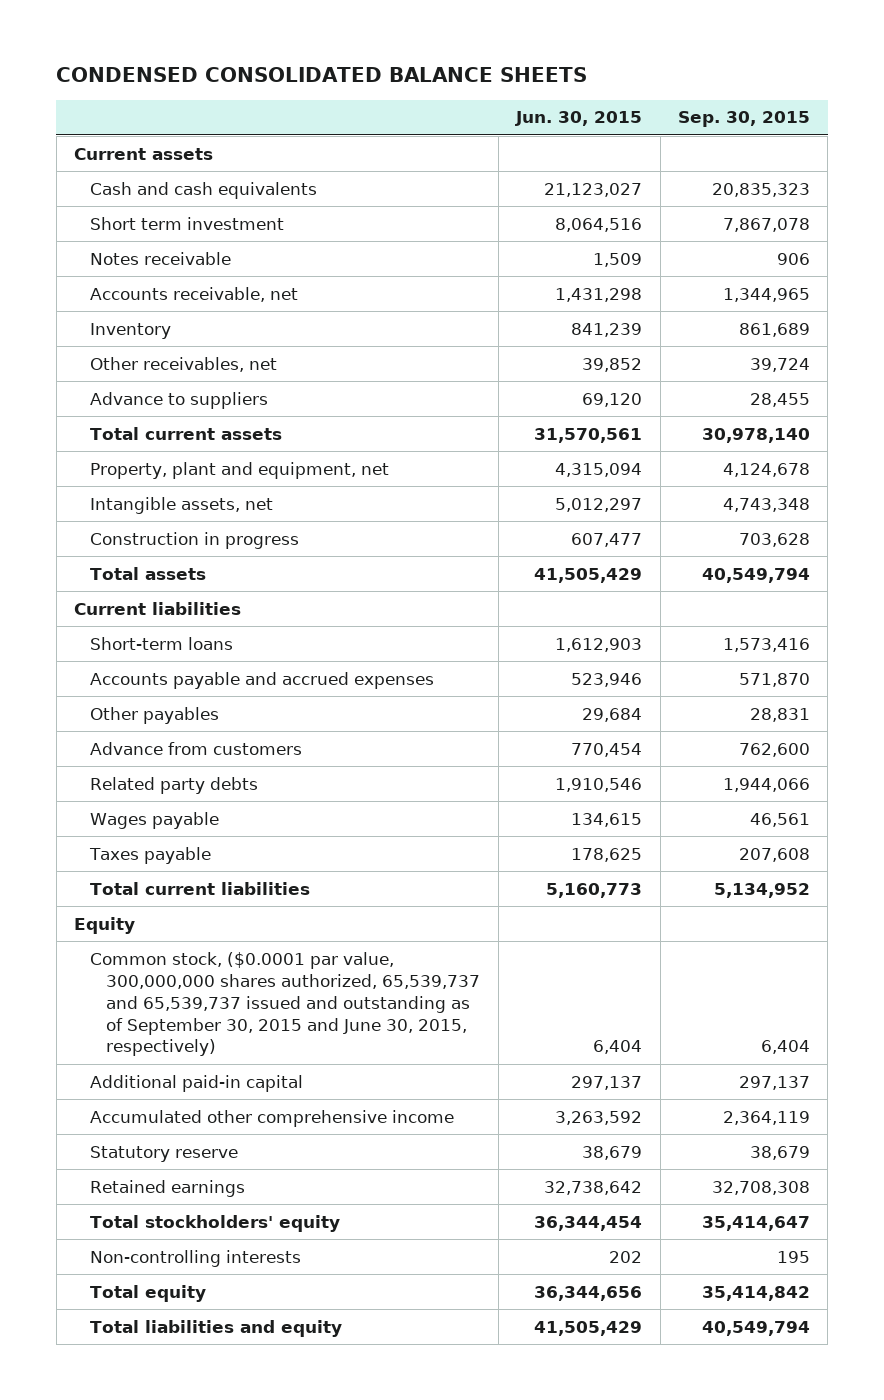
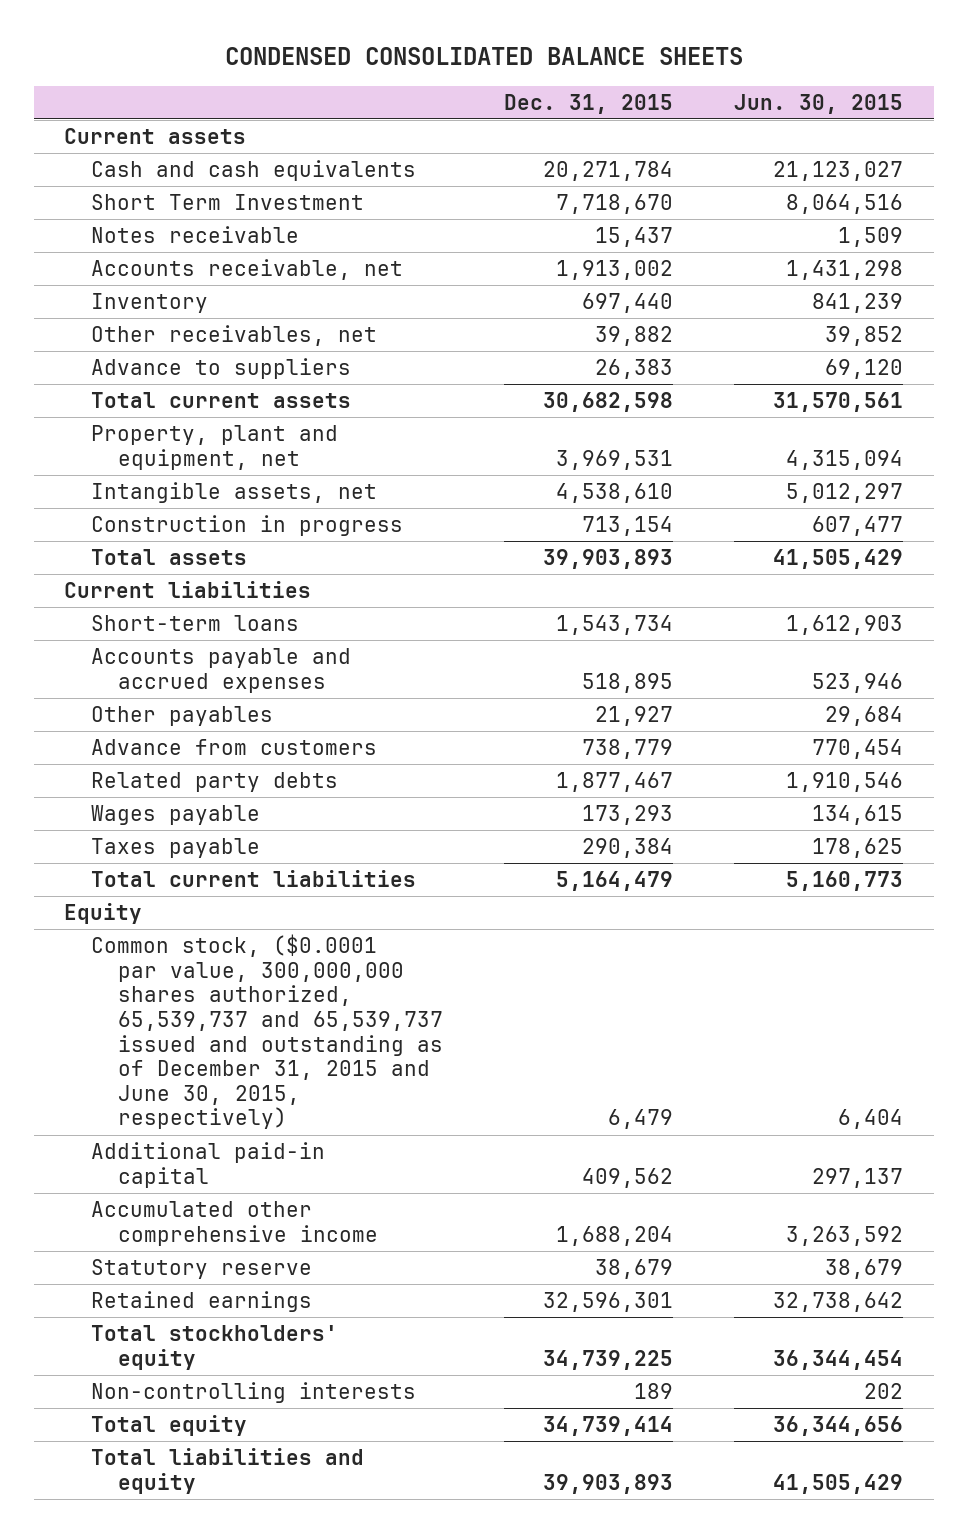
[677,111,810,128] Sep. 30, 2015 -> none
none -> [504,93,674,114] Dec. 31, 2015
[90,216,285,230] Short term investment -> [91,194,365,211] Short Term Investment
[90,951,481,1057] Common stock, ($0.0001 par value, 300,000,000 shares authorized, 65,539,737 and 65,539,737 issued and outstanding as of September 30, 2015 and June 30, 2015, respectively) -> [91,934,444,1130] Common stock, ($0.0001 par value, 300,000,000 shares authorized, 65,539,737 and 65,539,737 issued and outstanding as of December 31, 2015 and June 30, 2015, respectively)

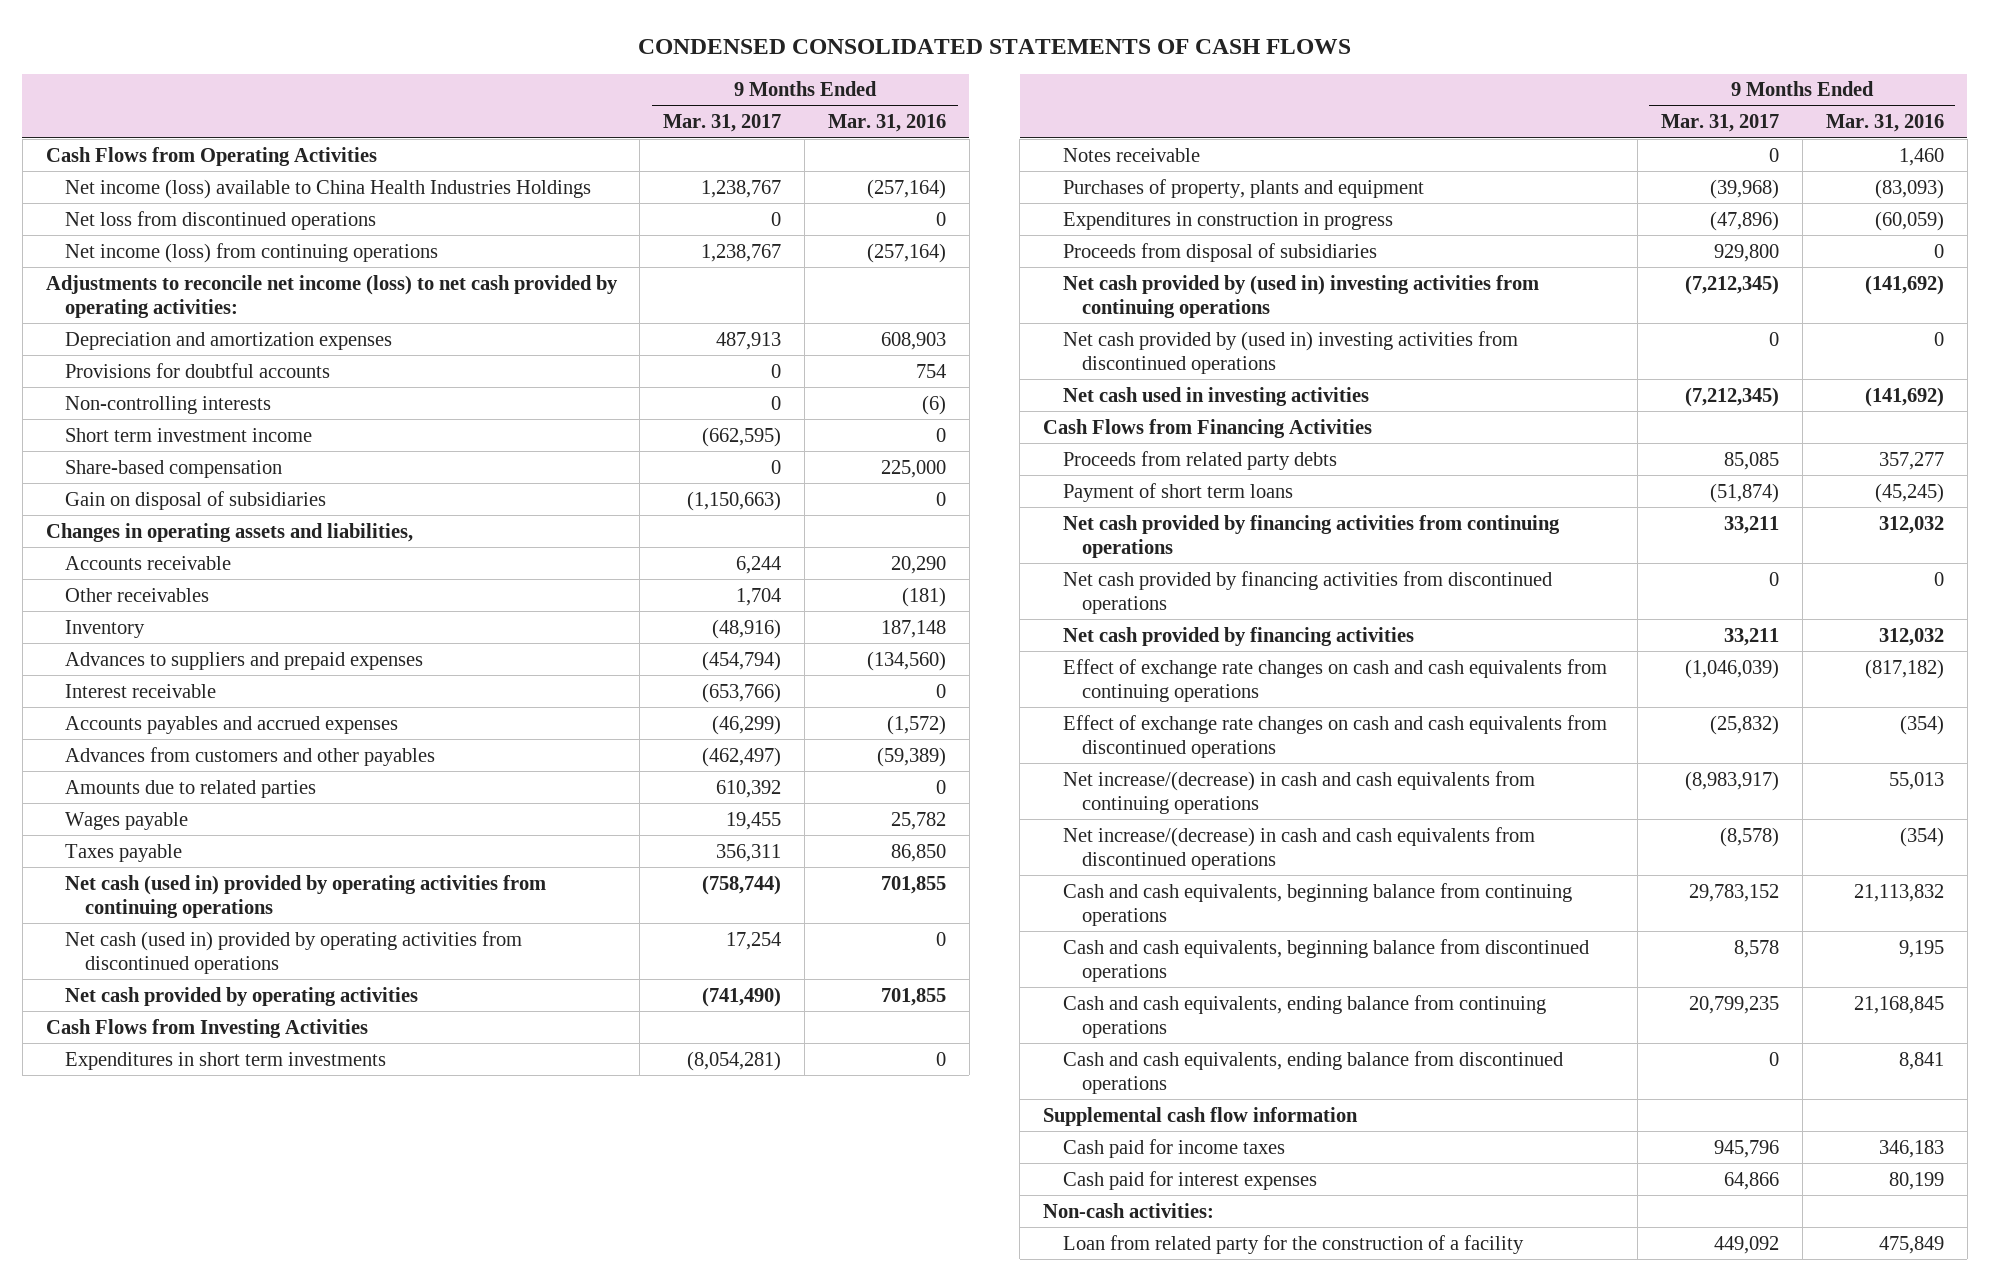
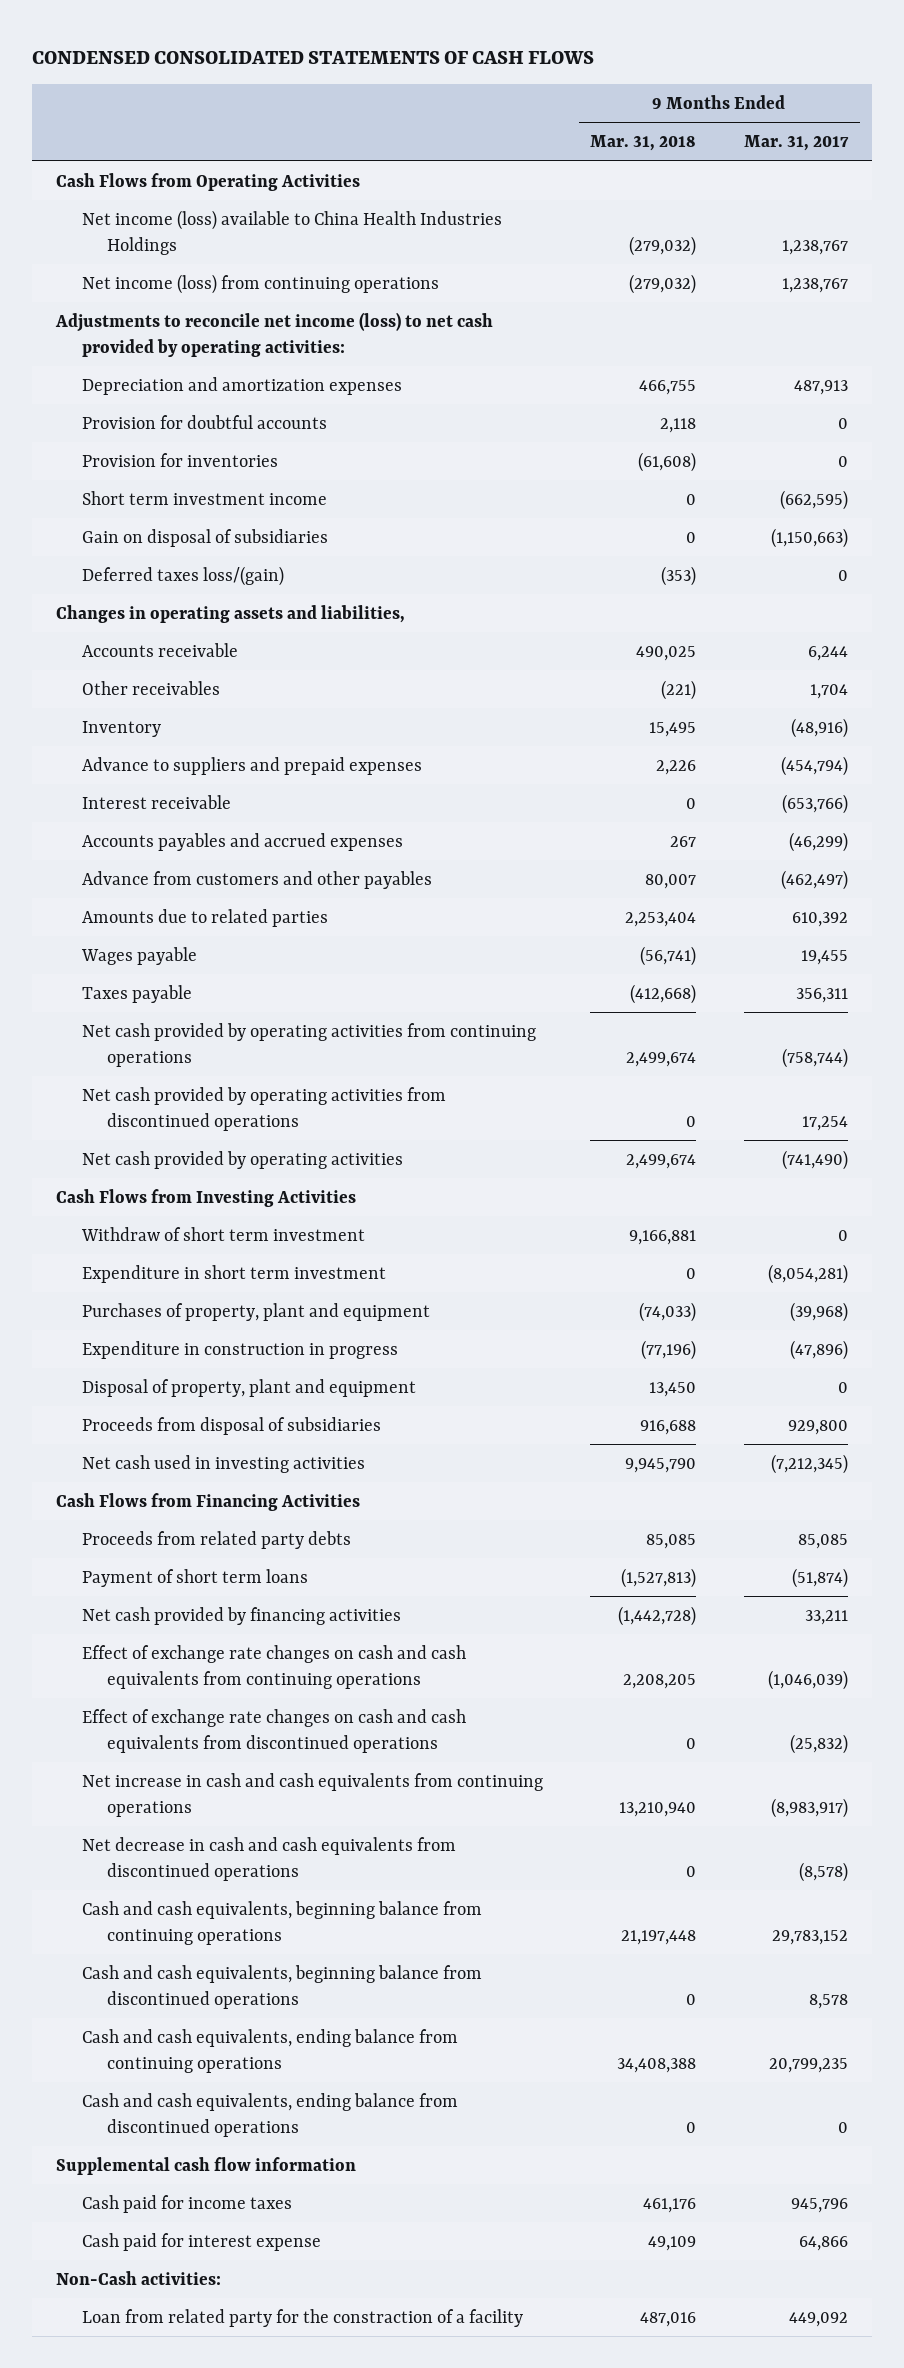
[827,114,946,133] Mar. 31, 2016 -> none
none -> [590,135,697,152] Mar. 31, 2018
[65,210,377,230] Net loss from discontinued operations -> none
[65,395,272,414] Non-controlling interests -> none
[65,362,331,378] Provisions for doubtful accounts -> [81,414,327,429] Provision for doubtful accounts
none -> [81,452,278,467] Provision for inventories
[65,459,283,478] Share-based compensation -> none
none -> [81,565,284,586] Deferred taxes loss/(gain)
[65,651,424,670] Advances to suppliers and prepaid expenses -> [81,756,422,775] Advance to suppliers and prepaid expenses
[65,746,436,766] Advances from customers and other payables -> [81,870,432,889] Advance from customers and other payables
[65,874,547,918] Net cash (used in) provided by operating activities from continuing operations -> [81,1022,536,1068] Net cash provided by operating activities from continuing operations
[65,930,523,974] Net cash (used in) provided by operating activities from discontinued operations -> [81,1086,446,1132] Net cash provided by operating activities from discontinued operations
[1062,147,1200,162] Notes receivable -> none
none -> [80,1226,365,1241] Withdraw of short term investment
[65,1051,387,1070] Expenditures in short term investments -> [81,1264,386,1283] Expenditure in short term investment
[1062,178,1424,198] Purchases of property, plants and equipment -> [81,1302,430,1321] Purchases of property, plant and equipment
[1062,211,1393,230] Expenditures in construction in progress -> [81,1340,398,1359] Expenditure in construction in progress
none -> [81,1378,416,1397] Disposal of property, plant and equipment
[1062,274,1539,318] Net cash provided by (used in) investing activities from continuing operations -> none
[1062,330,1518,374] Net cash provided by (used in) investing activities from discontinued operations -> none
[1062,514,1560,558] Net cash provided by financing activities from continuing operations -> none
[1062,570,1552,614] Net cash provided by financing activities from discontinued operations -> none
[1062,770,1535,814] Net increase/(decrease) in cash and cash equivalents from continuing operations -> [81,1772,543,1818] Net increase in cash and cash equivalents from continuing operations
[1062,826,1535,870] Net increase/(decrease) in cash and cash equivalents from discontinued operations -> [81,1836,456,1882] Net decrease in cash and cash equivalents from discontinued operations
[1062,1170,1317,1190] Cash paid for interest expenses -> [81,2232,321,2251] Cash paid for interest expense
[1043,1202,1215,1218] Non-cash activities: -> [56,2270,222,2285] Non-Cash activities:
[1062,1234,1524,1254] Loan from related party for the construction of a facility -> [81,2308,523,2327] Loan from related party for the constraction of a facility

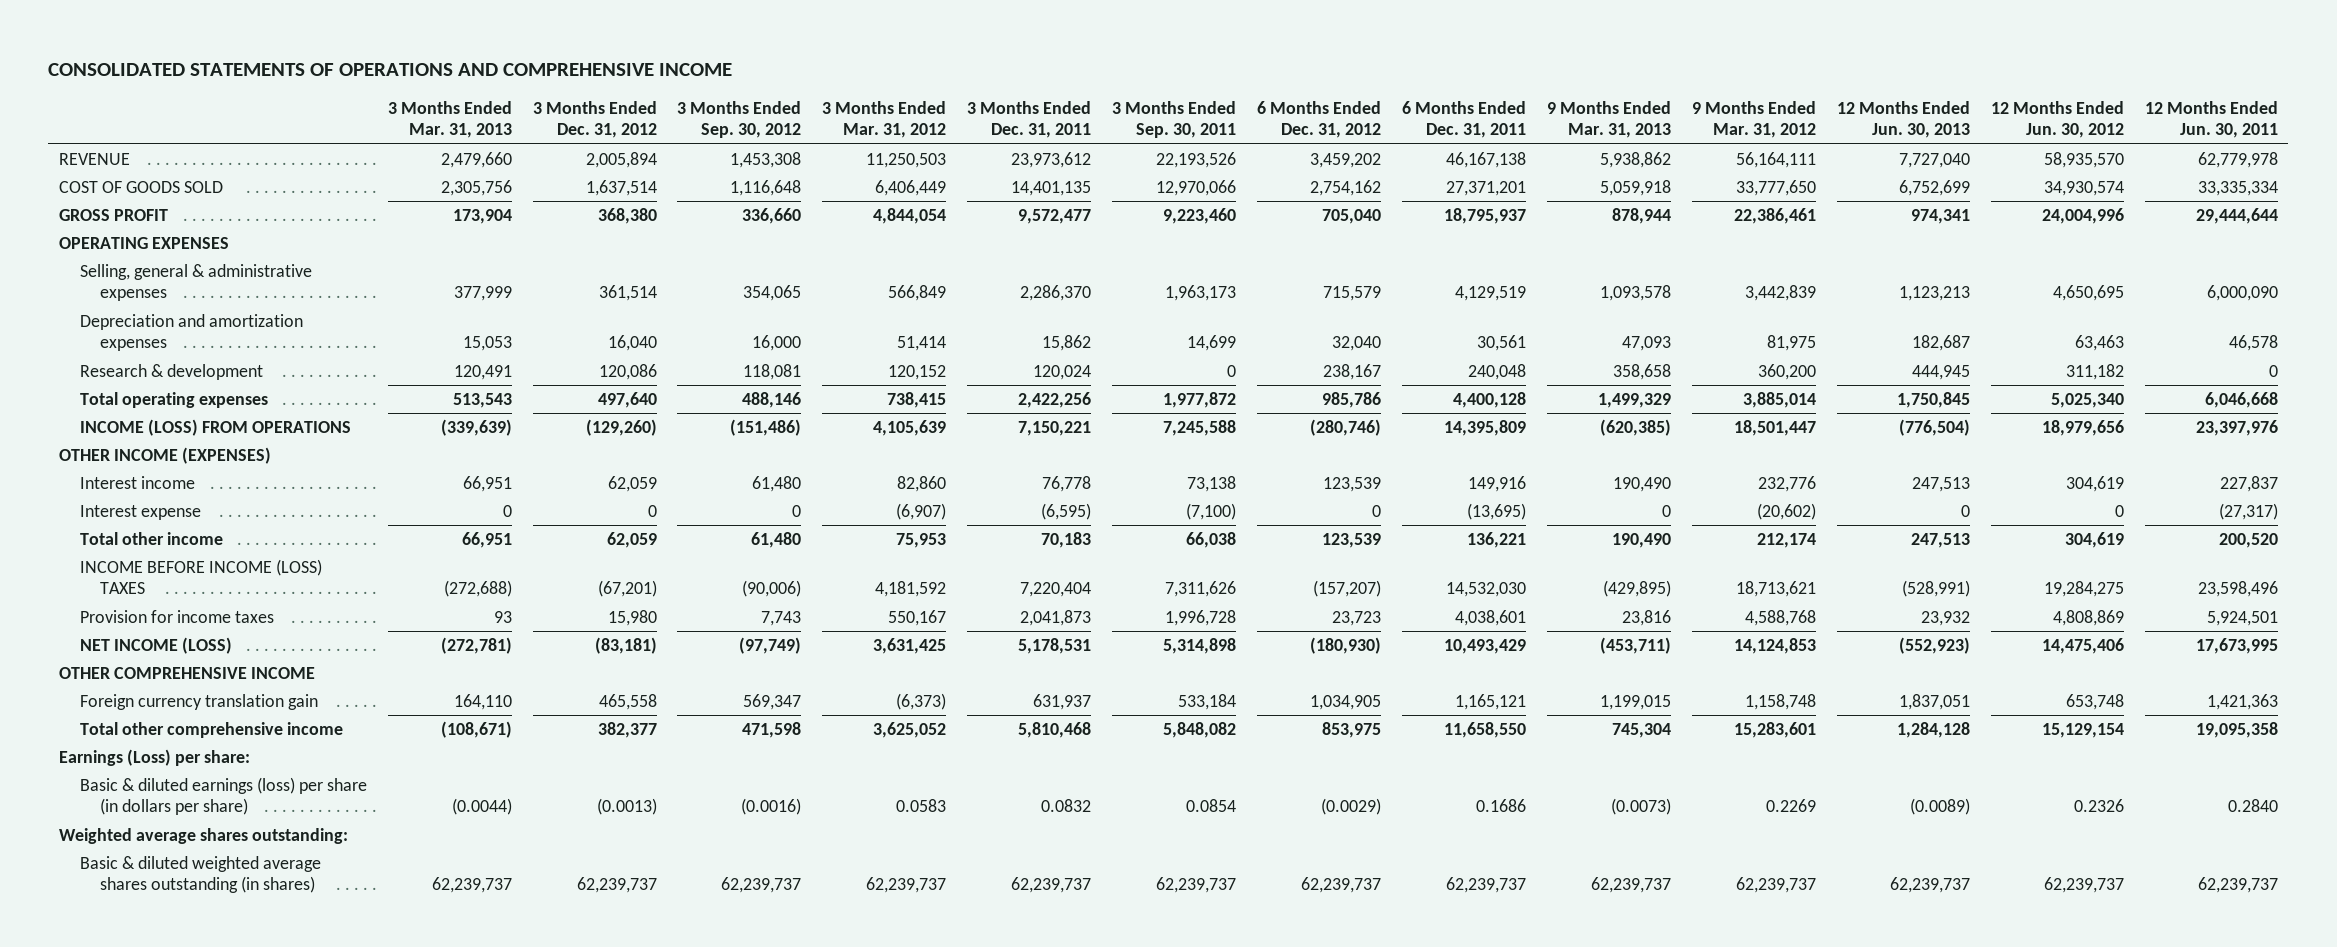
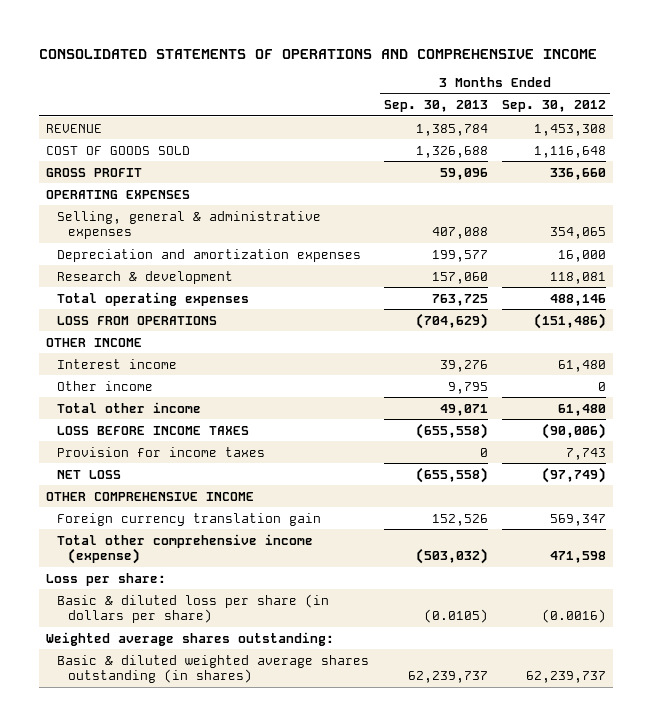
[387,100,512,139] 3 Months Ended Mar. 31, 2013 -> none
[532,100,657,139] 3 Months Ended Dec. 31, 2012 -> none
[822,100,947,139] 3 Months Ended Mar. 31, 2012 -> none
[967,100,1092,139] 3 Months Ended Dec. 31, 2011 -> none
[1112,100,1237,139] 3 Months Ended Sep. 30, 2011 -> none
[1257,100,1382,139] 6 Months Ended Dec. 31, 2012 -> none
[1402,100,1527,139] 6 Months Ended Dec. 31, 2011 -> none
[1547,100,1672,139] 9 Months Ended Mar. 31, 2013 -> none
[1691,100,1816,139] 9 Months Ended Mar. 31, 2012 -> none
[1836,100,1970,139] 12 Months Ended Jun. 30, 2013 -> none
[1990,100,2124,139] 12 Months Ended Jun. 30, 2012 -> none
[2144,100,2278,139] 12 Months Ended Jun. 30, 2011 -> none
none -> [383,100,488,113] Sep. 30, 2013
[79,418,351,436] INCOME (LOSS) FROM OPERATIONS -> [57,315,218,325] LOSS FROM OPERATIONS
[58,446,271,464] OTHER INCOME (EXPENSES) -> [46,337,143,347] OTHER INCOME
[79,504,201,520] Interest expense -> none
none -> [57,380,154,391] Other income
[79,558,322,595] INCOME BEFORE INCOME (LOSS) TAXES -> [57,425,250,435] LOSS BEFORE INCOME TAXES
[79,636,232,654] NET INCOME (LOSS) -> [57,469,122,479] NET LOSS
[79,721,343,738] Total other comprehensive income -> [57,533,314,564] Total other comprehensive income (expense)
[58,748,250,766] Earnings (Loss) per share: -> [46,572,167,586] Loss per share:
[79,776,367,816] Basic & diluted earnings (loss) per share (in dollars per share) -> [57,593,330,623] Basic & diluted loss per share (in dollars per share)

